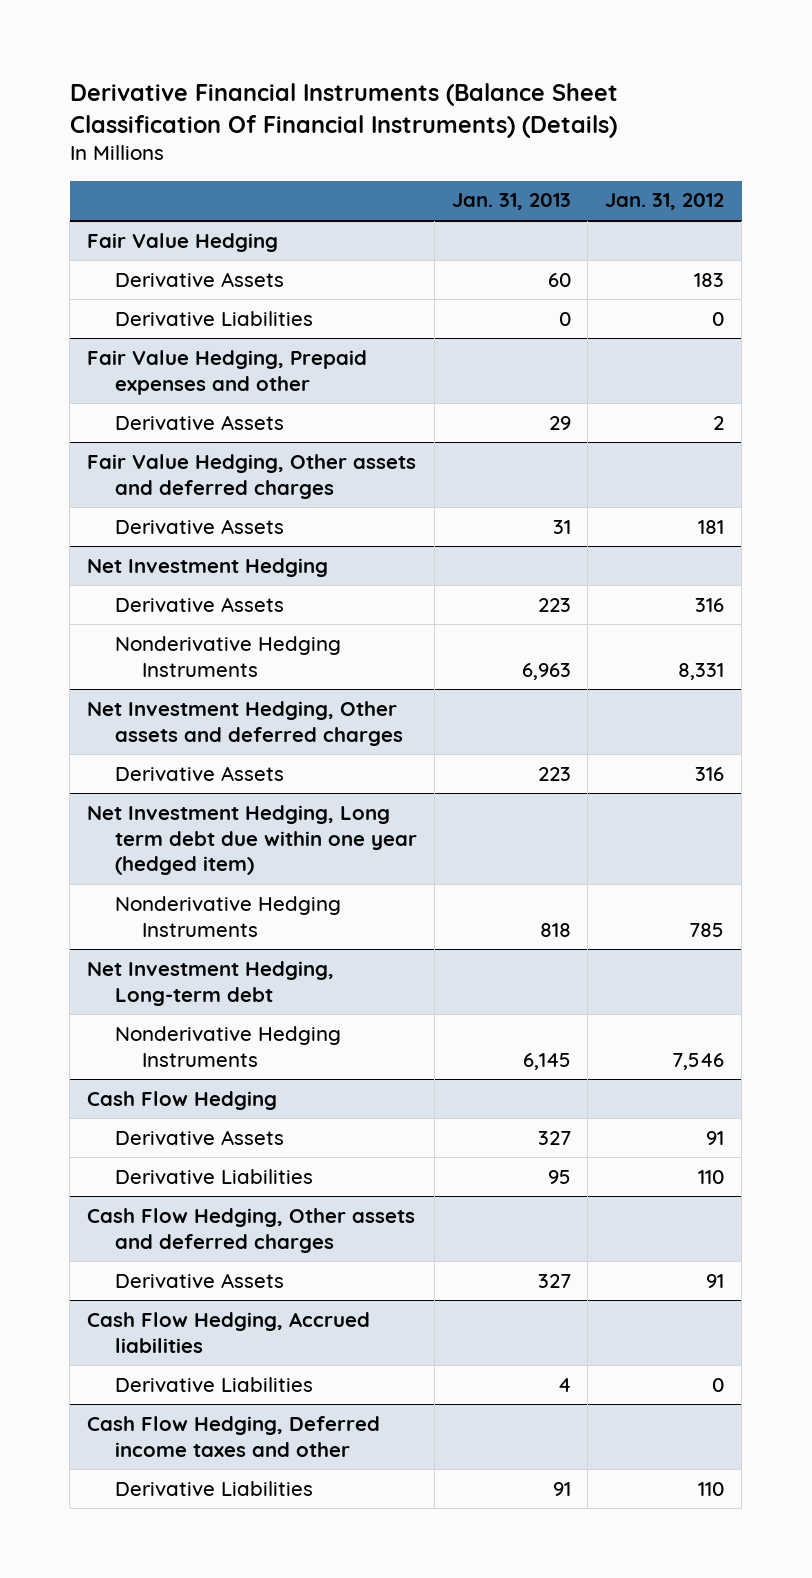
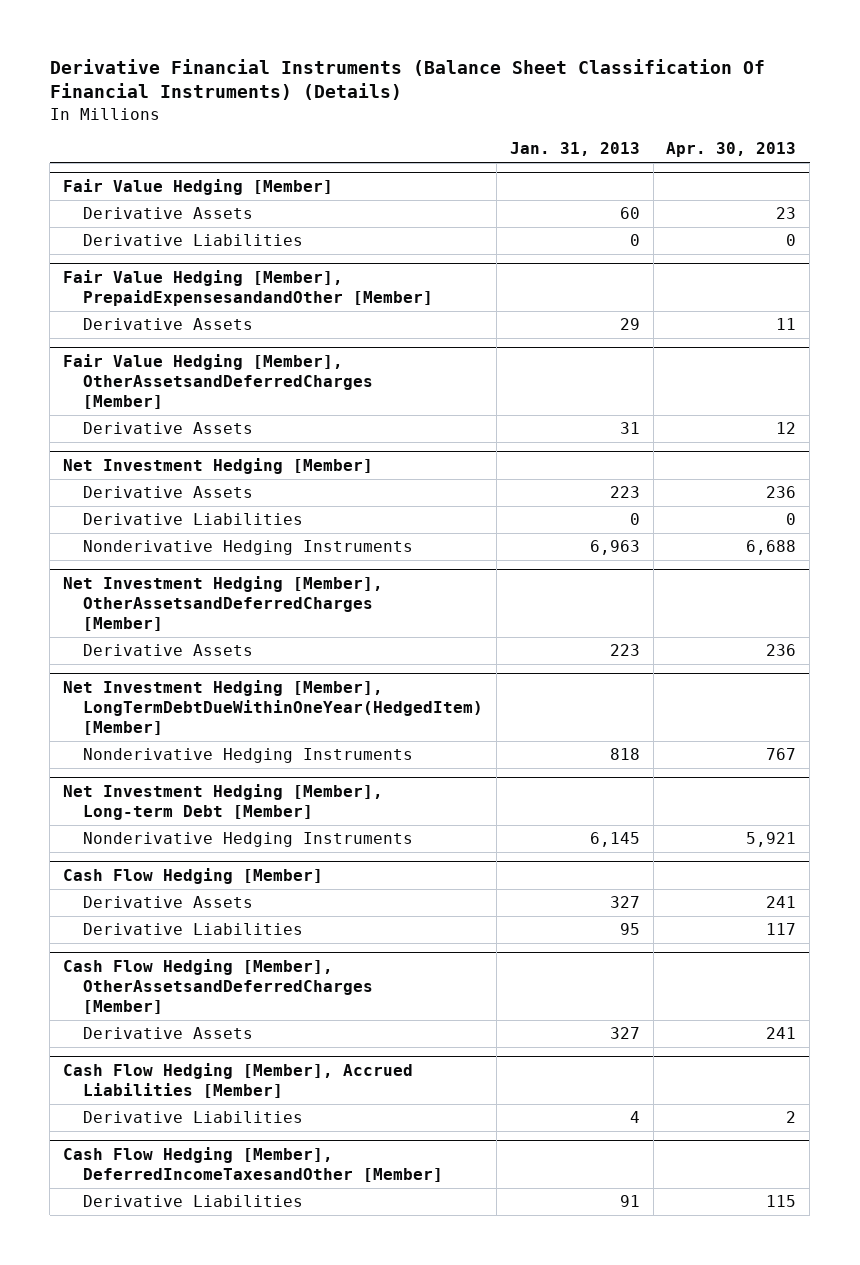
[605,193,725,211] Jan. 31, 2012 -> none
none -> [666,142,797,158] Apr. 30, 2013
[87,232,279,252] Fair Value Hedging -> [63,179,334,196] Fair Value Hedging [Member]
[87,349,368,395] Fair Value Hedging, Prepaid expenses and other -> none
none -> [63,270,434,307] Fair Value Hedging [Member], PrepaidExpensesandandOther [Member]
[87,453,417,499] Fair Value Hedging, Other assets and deferred charges -> none
none -> [63,354,374,410] Fair Value Hedging [Member], OtherAssetsandDeferredCharges [Member]
[87,557,329,577] Net Investment Hedging -> [63,458,374,475] Net Investment Hedging [Member]
none -> [83,513,304,526] Derivative Liabilities
[87,700,403,746] Net Investment Hedging, Other assets and deferred charges -> none
none -> [63,576,384,632] Net Investment Hedging [Member], OtherAssetsandDeferredCharges [Member]
[87,804,417,876] Net Investment Hedging, Long term debt due within one year (hedged item) -> none
none -> [63,680,484,736] Net Investment Hedging [Member], LongTermDebtDueWithinOneYear(HedgedItem) [Member]
[87,960,335,1006] Net Investment Hedging, Long-term debt -> [63,784,384,821] Net Investment Hedging [Member], Long-term Debt [Member]
[87,1090,278,1110] Cash Flow Hedging -> [63,868,324,885] Cash Flow Hedging [Member]
[87,1207,416,1253] Cash Flow Hedging, Other assets and deferred charges -> none
none -> [63,959,374,1015] Cash Flow Hedging [Member], OtherAssetsandDeferredCharges [Member]
[87,1311,371,1353] Cash Flow Hedging, Accrued liabilities -> [63,1063,414,1099] Cash Flow Hedging [Member], Accrued Liabilities [Member]
[87,1415,381,1457] Cash Flow Hedging, Deferred income taxes and other -> none
none -> [63,1147,444,1183] Cash Flow Hedging [Member], DeferredIncomeTaxesandOther [Member]

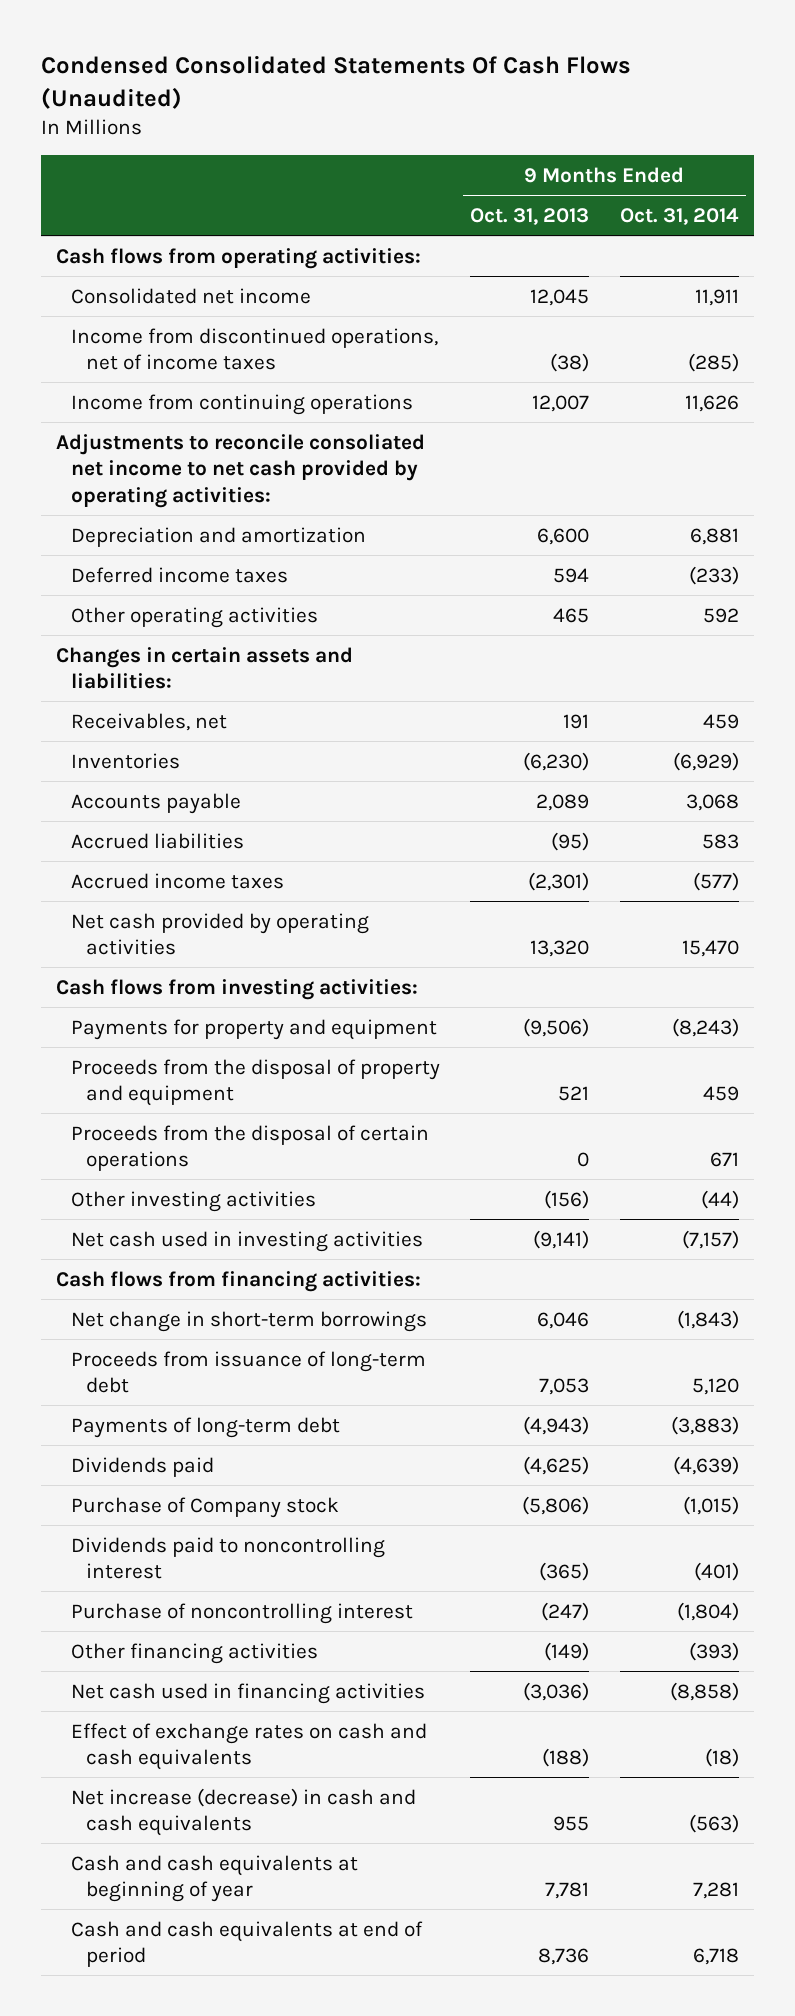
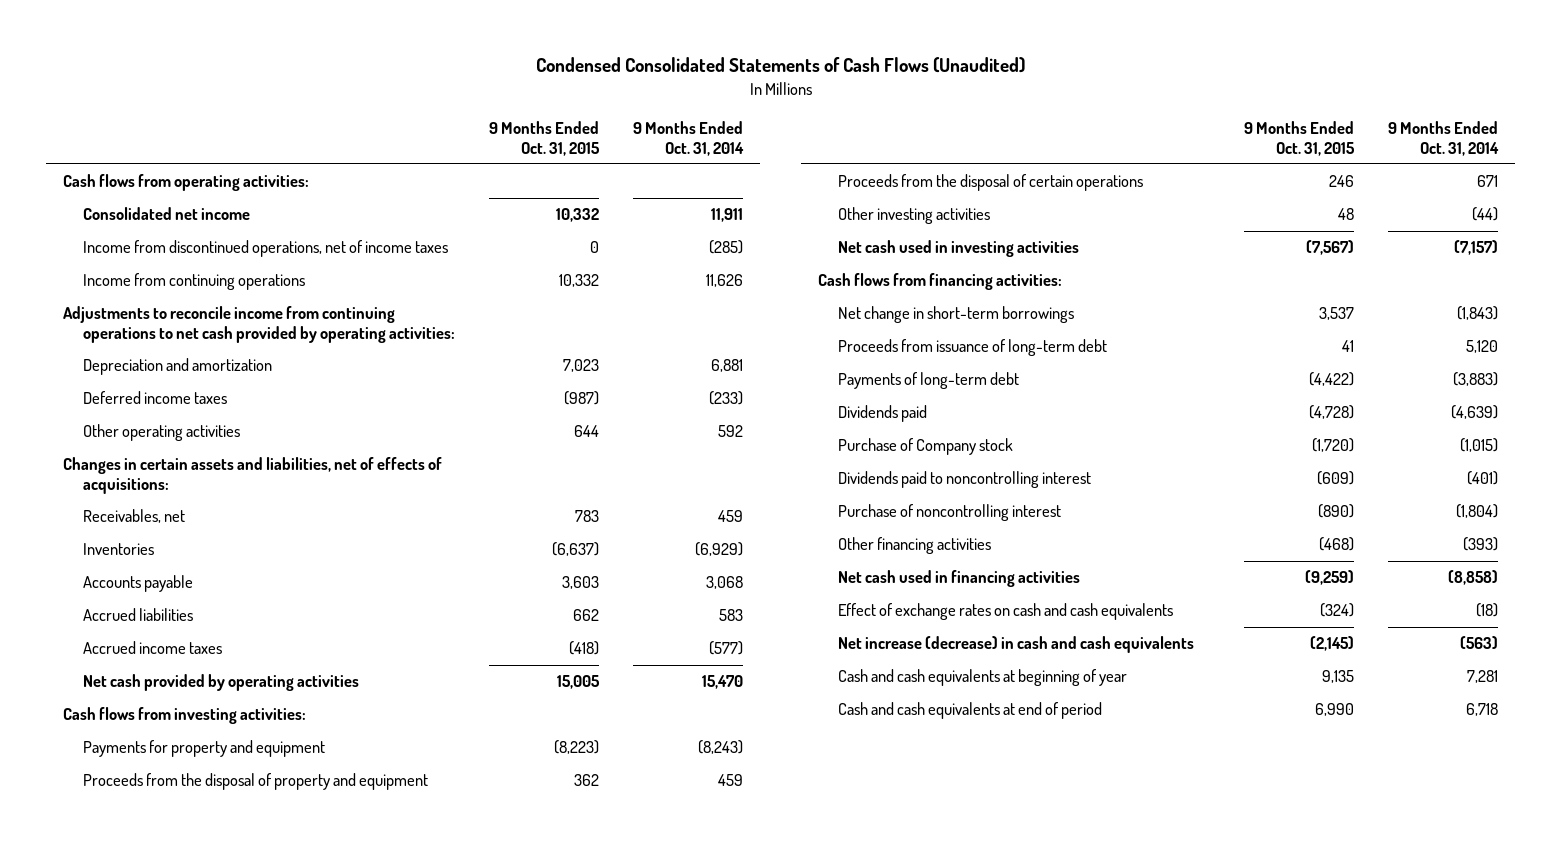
[40,55,631,109] Condensed Consolidated Statements Of Cash Flows (Unaudited) -> [535,57,1025,74] Condensed Consolidated Statements of Cash Flows (Unaudited)
[470,207,590,225] Oct. 31, 2013 -> none
none -> [488,121,600,156] 9 Months Ended Oct. 31, 2015
[56,433,426,508] Adjustments to reconcile consoliated net income to net cash provided by operating activities: -> [63,306,455,343] Adjustments to reconcile income from continuing operations to net cash provided by operating activities:
[56,646,354,690] Changes in certain assets and liabilities: -> [63,457,443,494] Changes in certain assets and liabilities, net of effects of acquisitions:

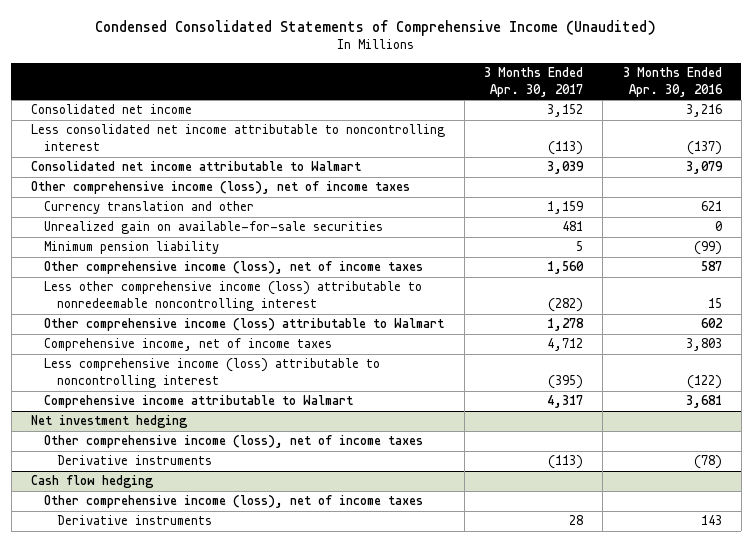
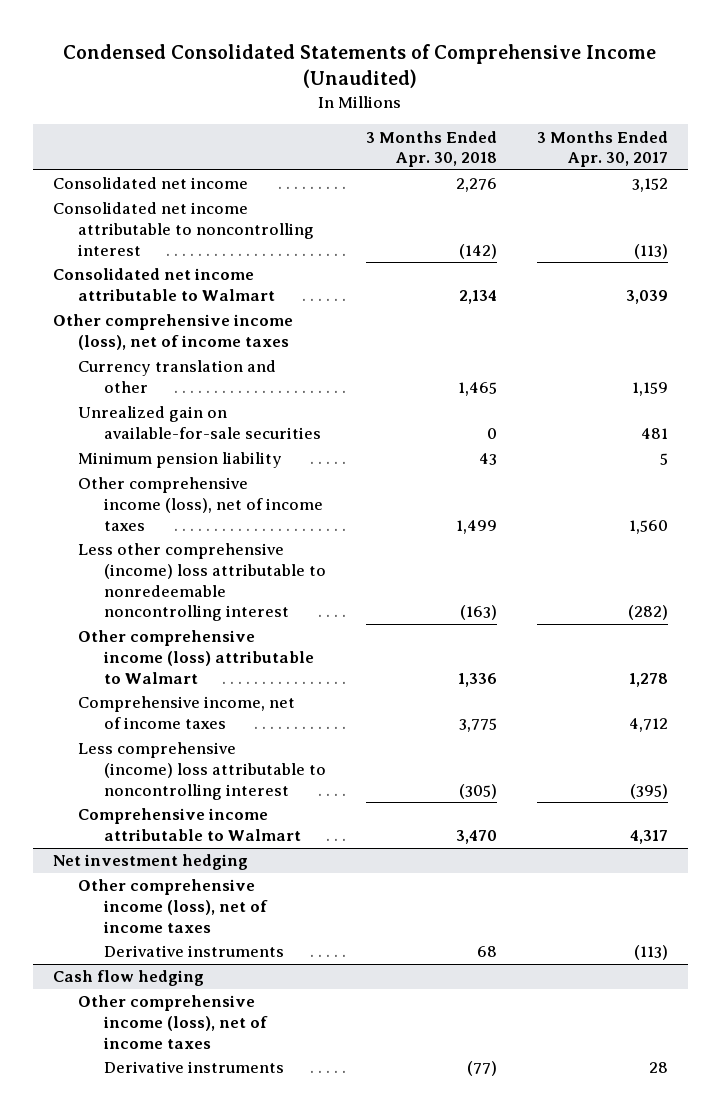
[622,66,723,97] 3 Months Ended Apr. 30, 2016 -> none
none -> [365,130,497,168] 3 Months Ended Apr. 30, 2018
[31,124,446,152] Less consolidated net income attributable to noncontrolling interest -> [53,202,315,256] Consolidated net income attributable to noncontrolling interest
[44,281,423,312] Less other comprehensive income (loss) attributable to nonredeemable noncontrolling interest -> [78,543,326,622] Less other comprehensive (income) loss attributable to nonredeemable noncontrolling interest
[44,358,381,389] Less comprehensive income (loss) attributable to noncontrolling interest -> [78,742,326,800] Less comprehensive (income) loss attributable to noncontrolling interest

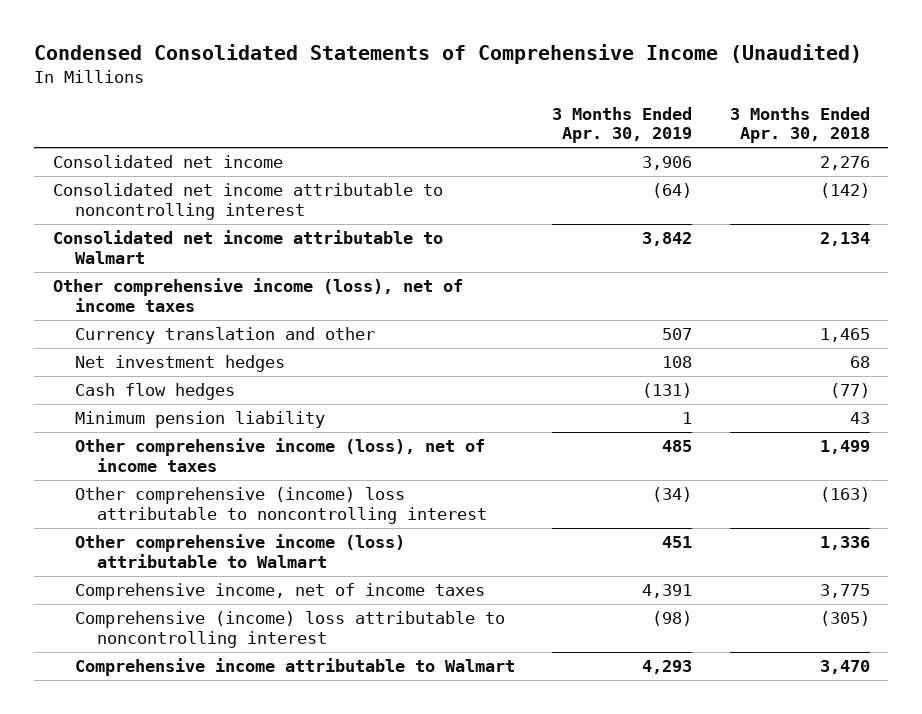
[536,130,668,168] 3 Months Ended Apr. 30, 2017 -> none
none -> [552,106,693,144] 3 Months Ended Apr. 30, 2019
[78,406,321,439] Unrealized gain on available-for-sale securities -> none
none -> [74,355,285,373] Net investment hedges
none -> [74,383,235,401] Cash flow hedges
[78,543,326,622] Less other comprehensive (income) loss attributable to nonredeemable noncontrolling interest -> [74,487,488,524] Other comprehensive (income) loss attributable to noncontrolling interest
[78,742,326,800] Less comprehensive (income) loss attributable to noncontrolling interest -> [74,611,505,648] Comprehensive (income) loss attributable to noncontrolling interest
[53,854,249,871] Net investment hedging -> none
[78,879,268,933] Other comprehensive income (loss), net of income taxes -> none
[103,945,284,958] Derivative instruments -> none
[53,970,205,987] Cash flow hedging -> none
[78,995,268,1049] Other comprehensive income (loss), net of income taxes -> none
[103,1061,284,1074] Derivative instruments -> none

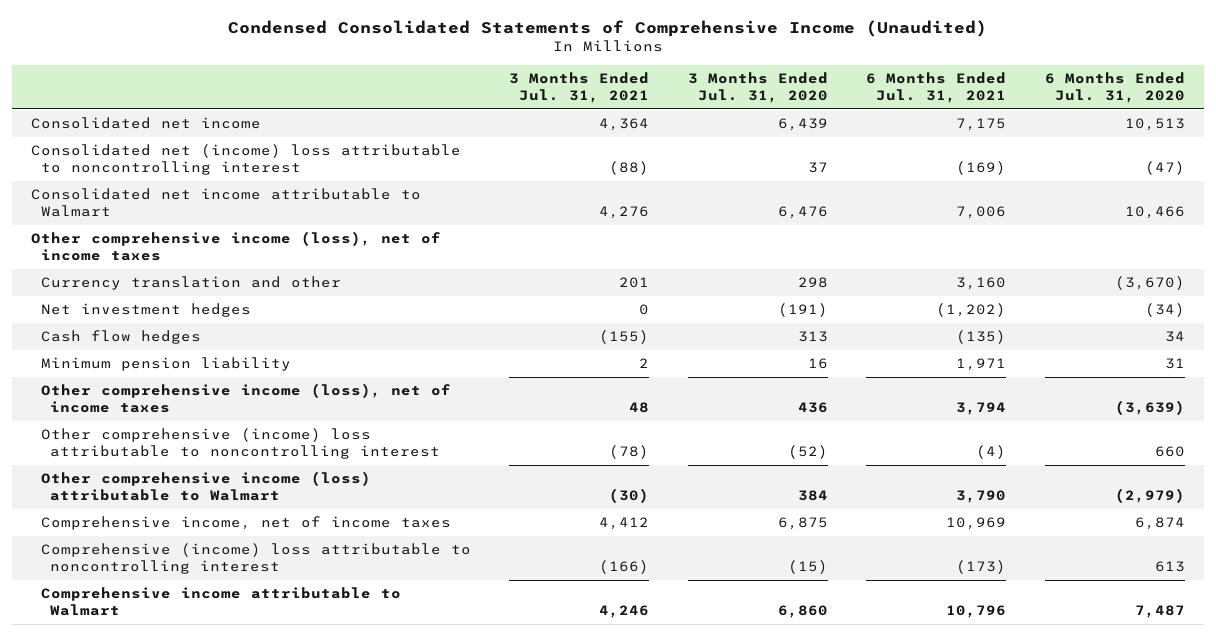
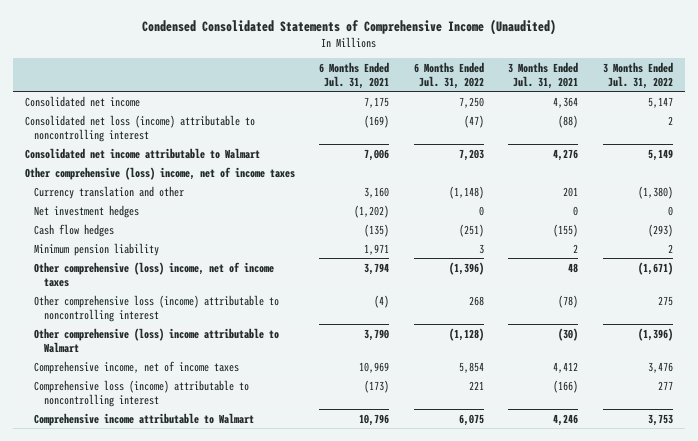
[687,72,828,103] 3 Months Ended Jul. 31, 2020 -> none
[1044,72,1185,103] 6 Months Ended Jul. 31, 2020 -> none
none -> [413,62,484,89] 6 Months Ended Jul. 31, 2022
none -> [602,62,673,89] 3 Months Ended Jul. 31, 2022
[31,144,462,176] Consolidated net (income) loss attributable to noncontrolling interest -> [24,114,255,142] Consolidated net loss (income) attributable to noncontrolling interest
[31,231,442,262] Other comprehensive income (loss), net of income taxes -> [24,166,295,180] Other comprehensive (loss) income, net of income taxes
[40,383,451,414] Other comprehensive income (loss), net of income taxes -> [34,261,275,287] Other comprehensive (loss) income, net of income taxes
[40,428,441,460] Other comprehensive (income) loss attributable to noncontrolling interest -> [34,294,280,322] Other comprehensive loss (income) attributable to noncontrolling interest
[40,471,371,502] Other comprehensive income (loss) attributable to Walmart -> [34,327,280,353] Other comprehensive (loss) income attributable to Walmart
[40,543,471,575] Comprehensive (income) loss attributable to noncontrolling interest -> [34,379,250,407] Comprehensive loss (income) attributable to noncontrolling interest

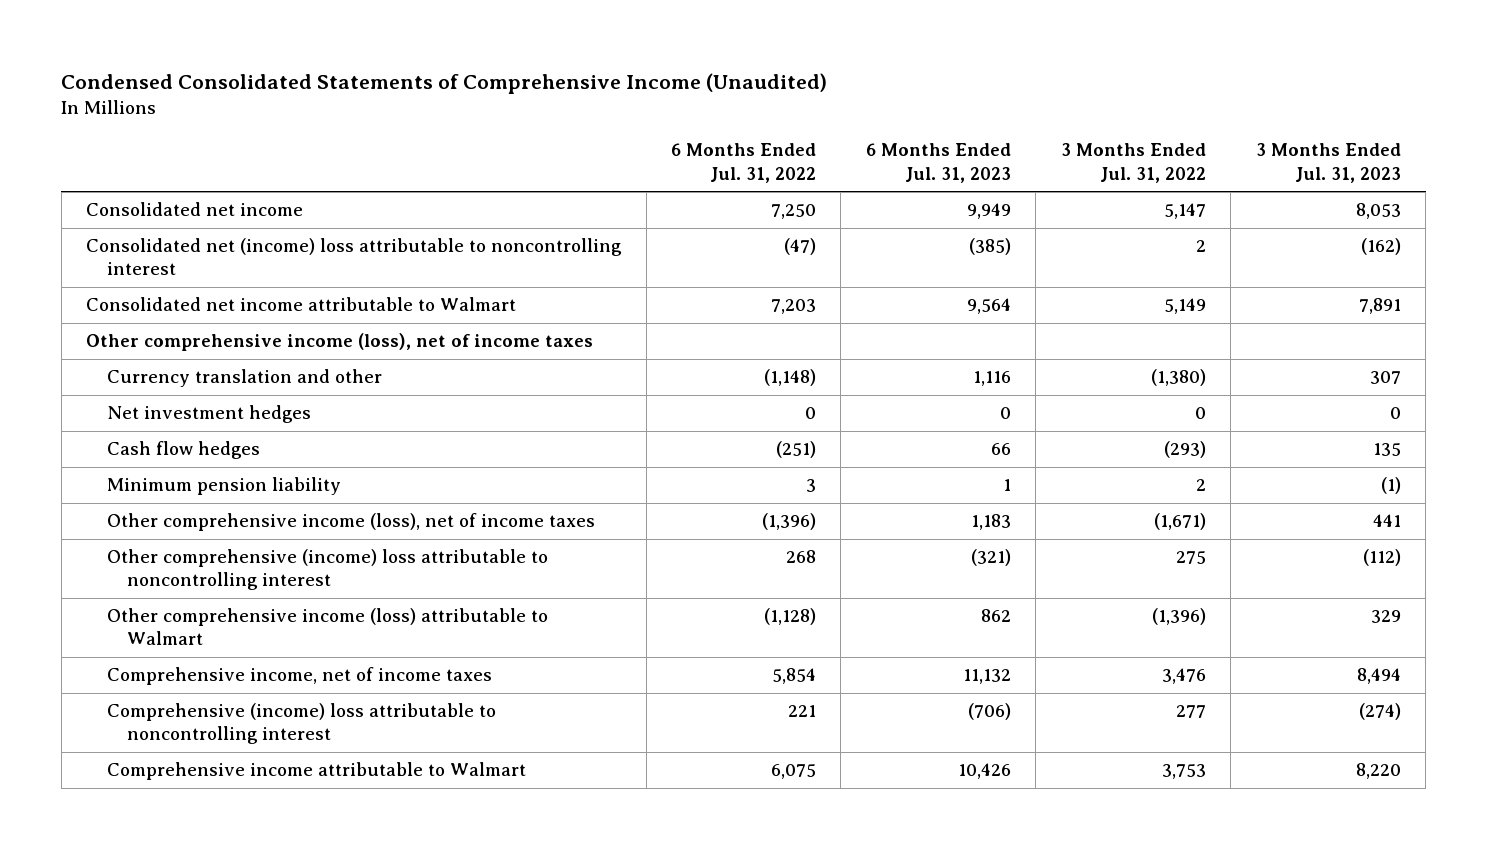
[319,62,390,89] 6 Months Ended Jul. 31, 2021 -> none
[508,62,579,89] 3 Months Ended Jul. 31, 2021 -> none
none -> [865,143,1011,183] 6 Months Ended Jul. 31, 2023
none -> [1255,143,1401,183] 3 Months Ended Jul. 31, 2023
[24,114,255,142] Consolidated net loss (income) attributable to noncontrolling interest -> [86,238,623,276] Consolidated net (income) loss attributable to noncontrolling interest
[24,166,295,180] Other comprehensive (loss) income, net of income taxes -> [86,333,594,352] Other comprehensive income (loss), net of income taxes
[34,261,275,287] Other comprehensive (loss) income, net of income taxes -> [106,513,595,532] Other comprehensive income (loss), net of income taxes
[34,294,280,322] Other comprehensive loss (income) attributable to noncontrolling interest -> [106,549,548,591] Other comprehensive (income) loss attributable to noncontrolling interest
[34,327,280,353] Other comprehensive (loss) income attributable to Walmart -> [106,608,548,646] Other comprehensive income (loss) attributable to Walmart
[34,379,250,407] Comprehensive loss (income) attributable to noncontrolling interest -> [106,703,496,745] Comprehensive (income) loss attributable to noncontrolling interest

